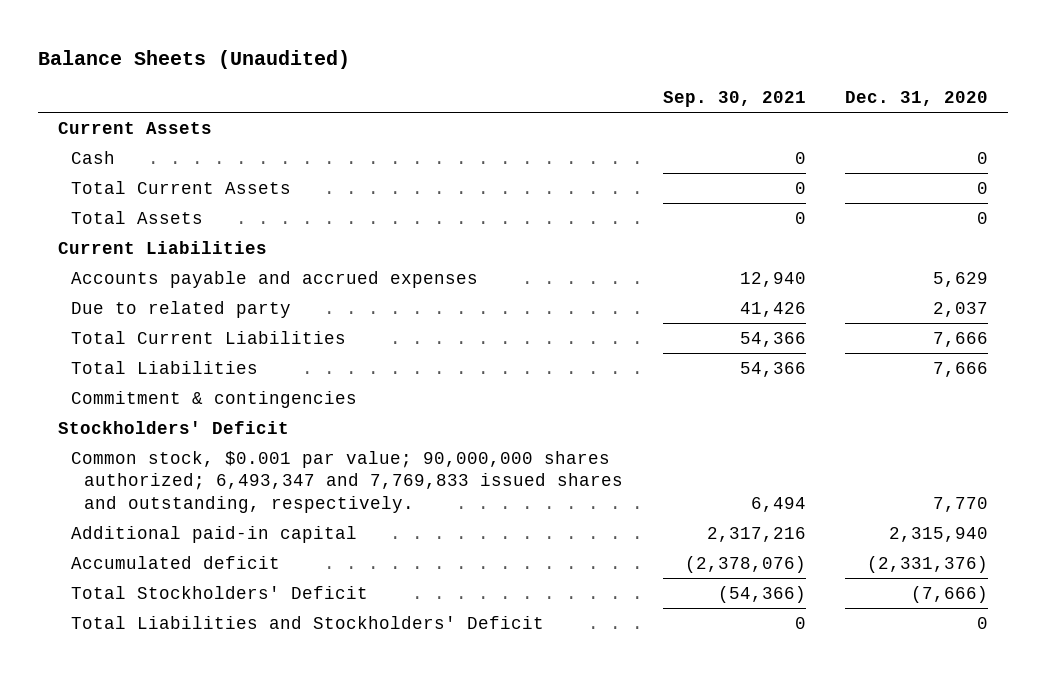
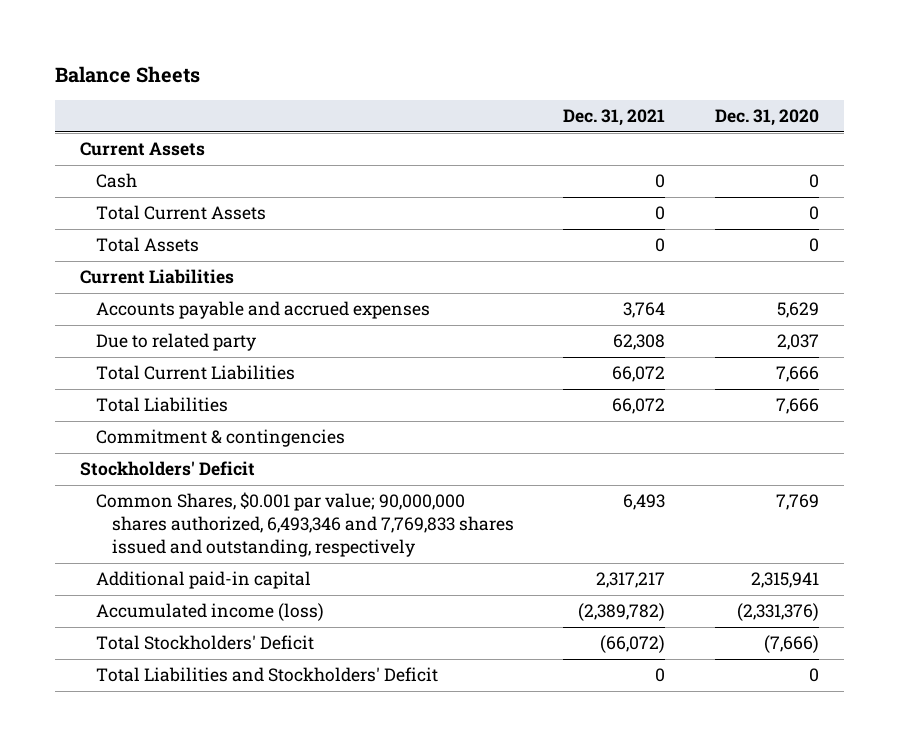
[37,50,350,70] Balance Sheets (Unaudited) -> [54,66,200,84] Balance Sheets
[662,91,806,108] Sep. 30, 2021 -> none
none -> [563,108,666,126] Dec. 31, 2021
[70,450,623,514] Common stock, $0.001 par value; 90,000,000 shares authorized; 6,493,347 and 7,769,833 issued shares and outstanding, respectively. -> [95,492,514,557] Common Shares, $0.001 par value; 90,000,000 shares authorized, 6,493,346 and 7,769,833 shares issued and outstanding, respectively
[933,497,989,513] 7,770 -> [775,494,819,511] 7,769
[889,526,989,542] 2,315,940 -> [750,572,819,589] 2,315,941
[70,555,280,569] Accumulated deficit -> [95,603,324,622] Accumulated income (loss)

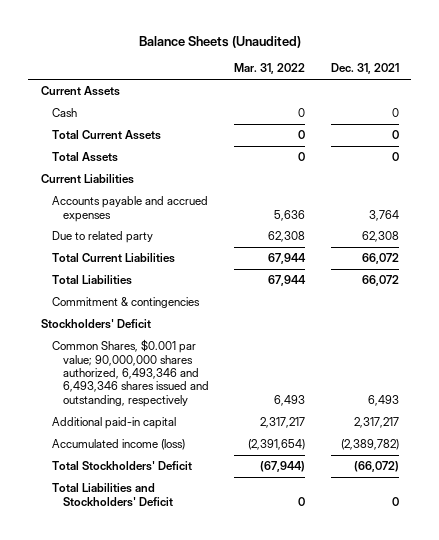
[54,66,200,84] Balance Sheets -> [138,35,301,48] Balance Sheets (Unaudited)
[714,108,819,126] Dec. 31, 2020 -> none
none -> [234,63,306,75] Mar. 31, 2022
[95,492,514,557] Common Shares, $0.001 par value; 90,000,000 shares authorized, 6,493,346 and 7,769,833 shares issued and outstanding, respectively -> [51,339,210,407] Common Shares, $0.001 par value; 90,000,000 shares authorized, 6,493,346 and 6,493,346 shares issued and outstanding, respectively

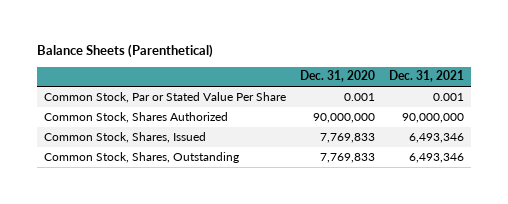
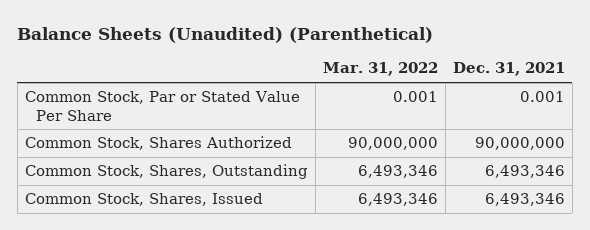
[37,44,214,59] Balance Sheets (Parenthetical) -> [17,26,434,43] Balance Sheets (Unaudited) (Parenthetical)
[299,70,375,83] Dec. 31, 2020 -> none
none -> [322,62,438,77] Mar. 31, 2022
[44,131,207,143] Common Stock, Shares, Issued -> [24,193,263,207] Common Stock, Shares, Issued

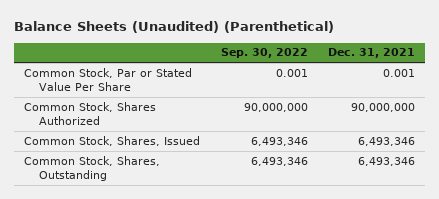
[322,62,438,77] Mar. 31, 2022 -> none
none -> [220,48,308,59] Sep. 30, 2022
[24,164,308,180] Common Stock, Shares, Outstanding -> [24,155,161,181] Common Stock, Shares, Outstanding

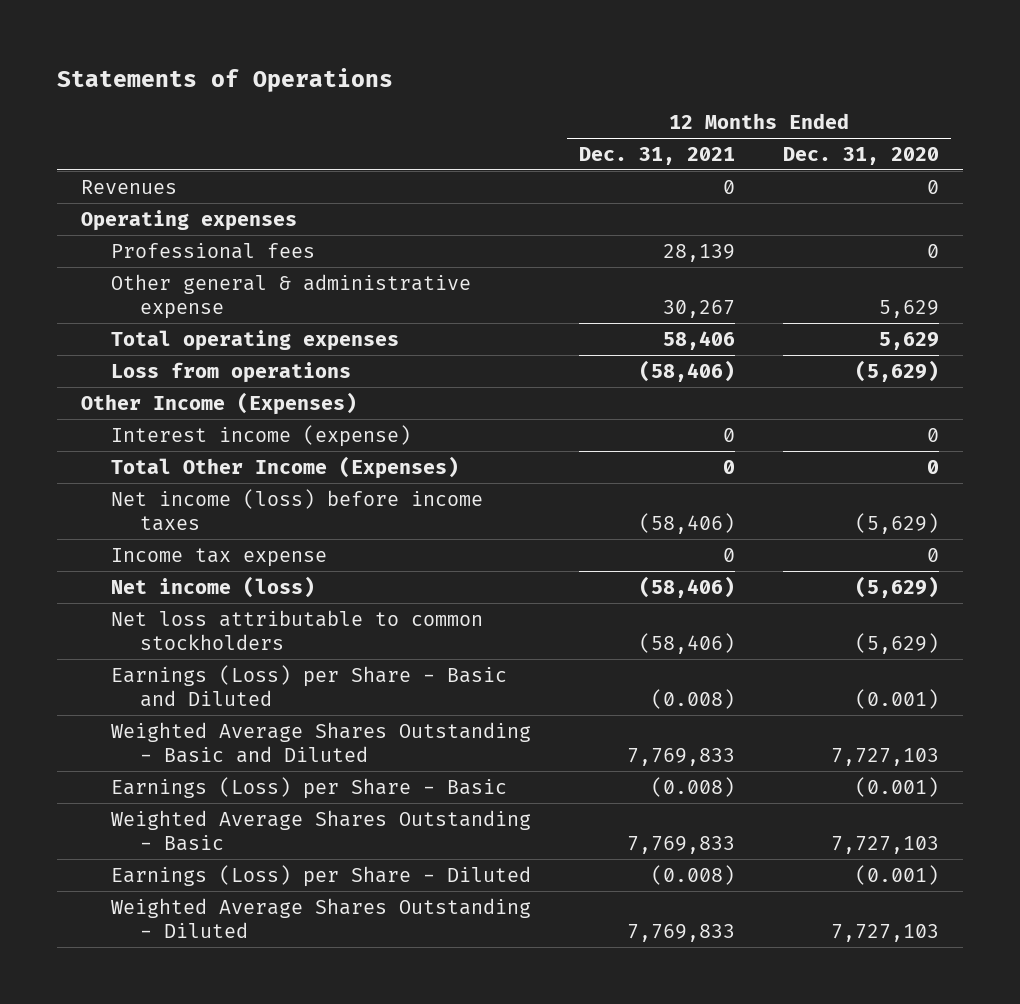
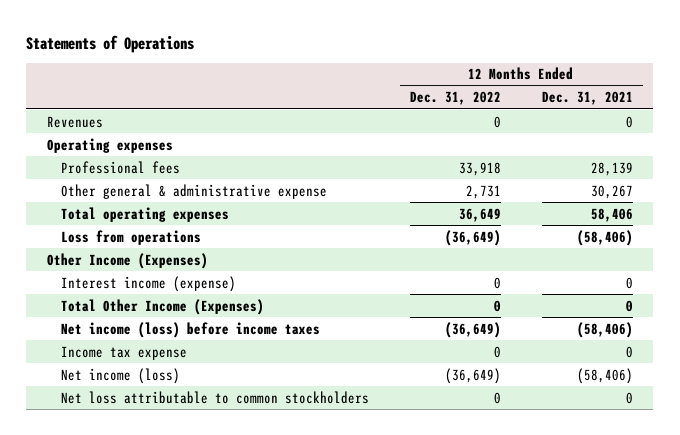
[782,146,939,165] Dec. 31, 2020 -> none
none -> [409,91,501,106] Dec. 31, 2022
[110,664,507,707] Earnings (Loss) per Share - Basic and Diluted -> none
[110,721,531,763] Weighted Average Shares Outstanding - Basic and Diluted -> none
[110,776,507,799] Earnings (Loss) per Share - Basic -> none
[110,809,531,851] Weighted Average Shares Outstanding - Basic -> none
[110,864,531,887] Earnings (Loss) per Share - Diluted -> none
[110,897,531,938] Weighted Average Shares Outstanding - Diluted -> none
[638,632,735,654] (58,406) -> [625,391,633,404] 0

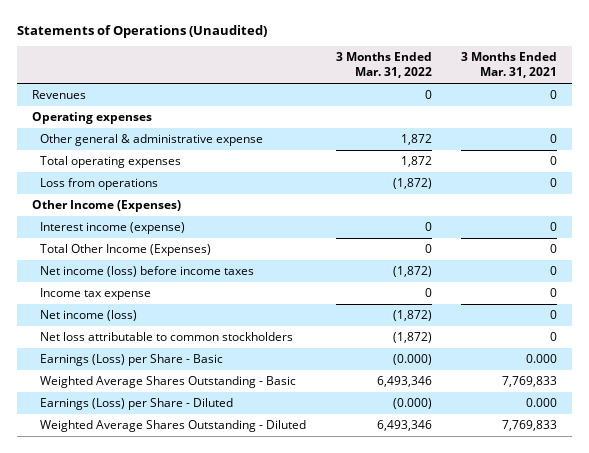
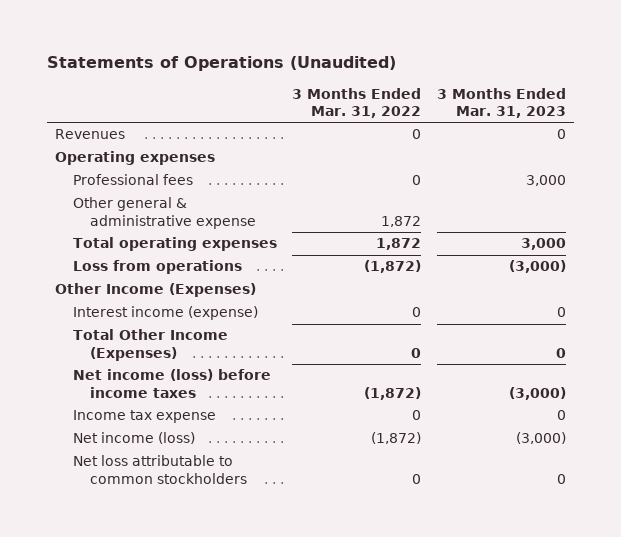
[461,52,558,78] 3 Months Ended Mar. 31, 2021 -> none
none -> [436,87,566,118] 3 Months Ended Mar. 31, 2023
none -> [72,174,193,186] Professional fees
[40,354,224,367] Earnings (Loss) per Share - Basic -> none
[40,376,297,389] Weighted Average Shares Outstanding - Basic -> none
[40,398,234,411] Earnings (Loss) per Share - Diluted -> none
[40,420,307,433] Weighted Average Shares Outstanding - Diluted -> none
[392,332,432,344] (1,872) -> [412,473,422,484] 0

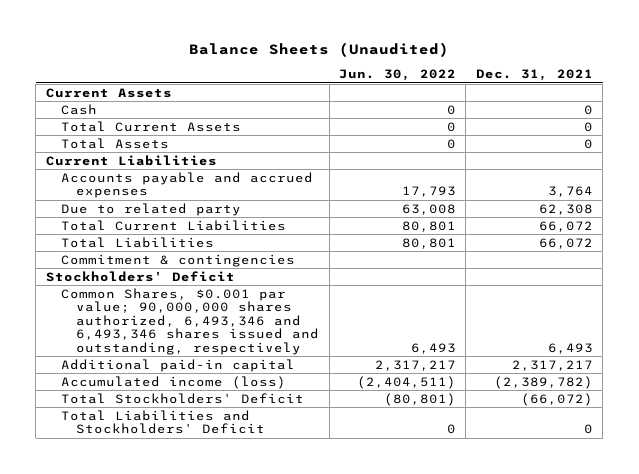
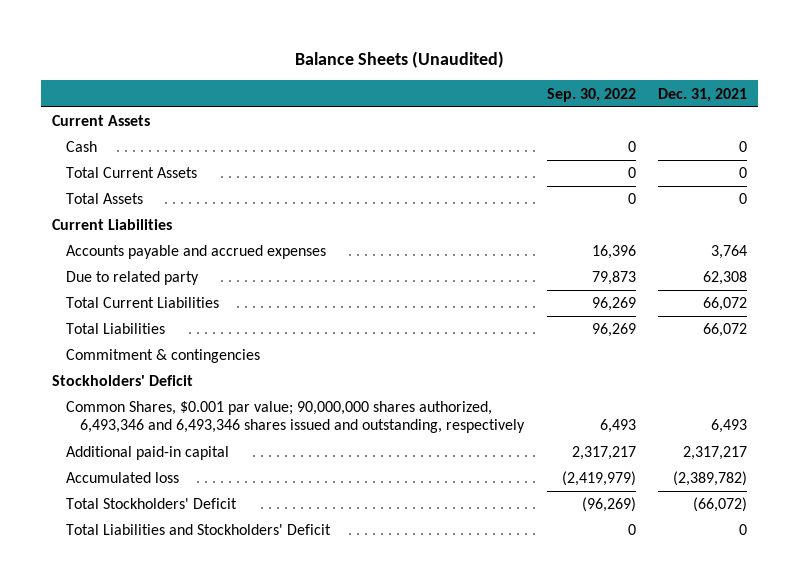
[339,69,457,82] Jun. 30, 2022 -> none
none -> [546,87,636,102] Sep. 30, 2022
[60,375,286,389] Accumulated income (loss) -> [66,472,180,484] Accumulated loss

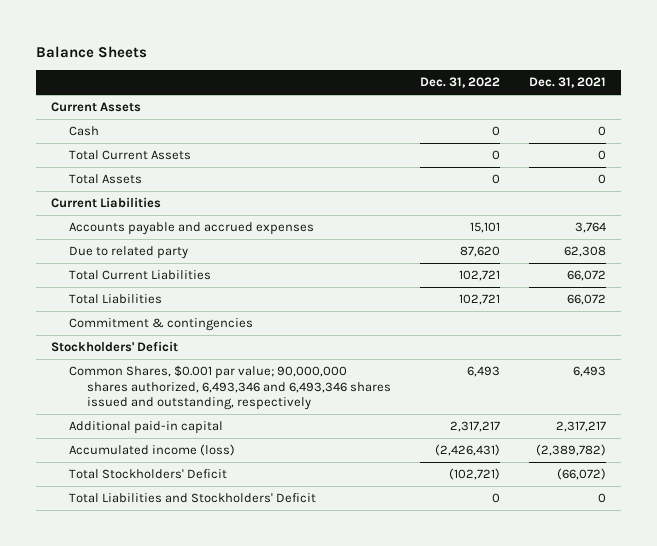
[294,51,504,69] Balance Sheets (Unaudited) -> [36,45,148,58] Balance Sheets
[546,87,636,102] Sep. 30, 2022 -> none
none -> [420,76,501,88] Dec. 31, 2022
[66,472,180,484] Accumulated loss -> [69,444,236,457] Accumulated income (loss)

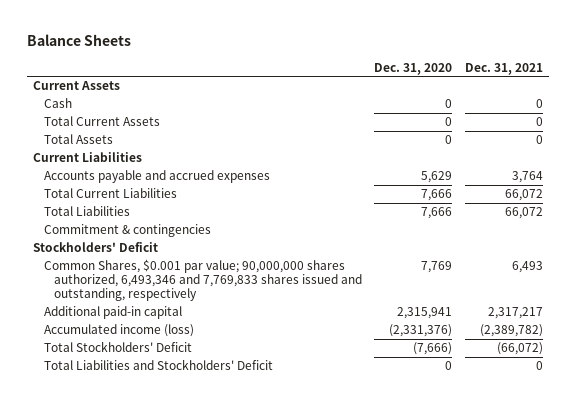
[420,76,501,88] Dec. 31, 2022 -> none
none -> [374,62,453,75] Dec. 31, 2020
[69,246,189,260] Due to related party -> none
[69,365,392,411] Common Shares, $0.001 par value; 90,000,000 shares authorized, 6,493,346 and 6,493,346 shares issued and outstanding, respectively -> [43,259,363,302] Common Shares, $0.001 par value; 90,000,000 shares authorized, 6,493,346 and 7,769,833 shares issued and outstanding, respectively

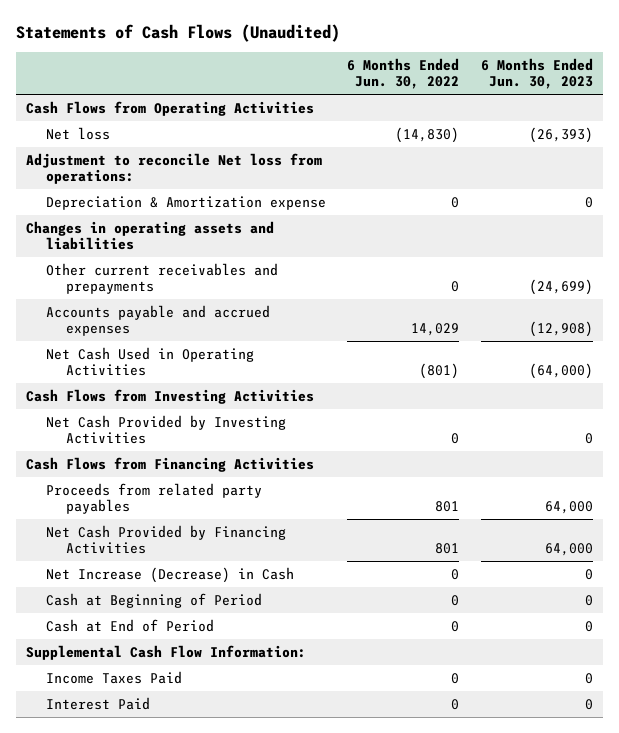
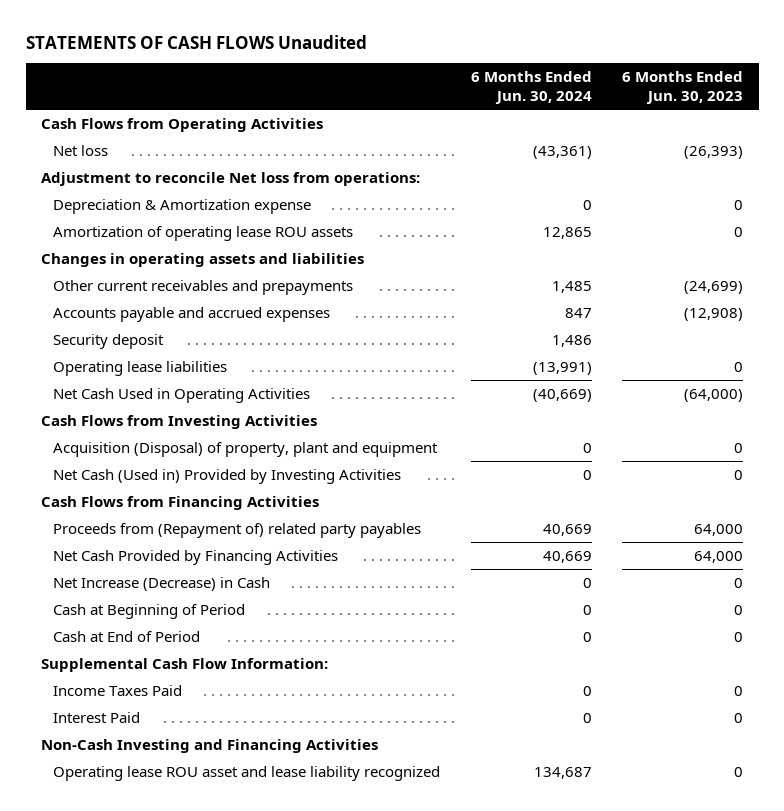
[15,23,340,42] Statements of Cash Flows (Unaudited) -> [25,34,367,49] STATEMENTS OF CASH FLOWS Unaudited
[347,57,460,90] 6 Months Ended Jun. 30, 2022 -> none
none -> [470,71,592,104] 6 Months Ended Jun. 30, 2024
none -> [53,225,354,241] Amortization of operating lease ROU assets
none -> [53,333,165,349] Security deposit
none -> [53,360,228,376] Operating lease liabilities
none -> [53,441,439,457] Acquisition (Disposal) of property, plant and equipment
[46,414,287,445] Net Cash Provided by Investing Activities -> [53,468,402,484] Net Cash (Used in) Provided by Investing Activities
[46,482,263,515] Proceeds from related party payables -> [53,522,422,538] Proceeds from (Repayment of) related party payables
none -> [40,738,378,753] Non-Cash Investing and Financing Activities
none -> [53,765,441,781] Operating lease ROU asset and lease liability recognized

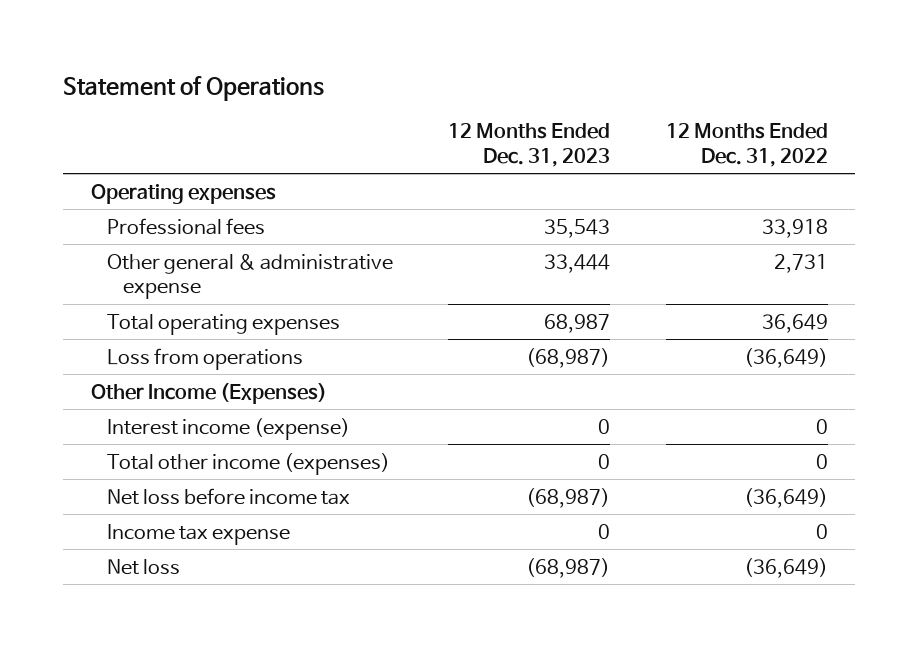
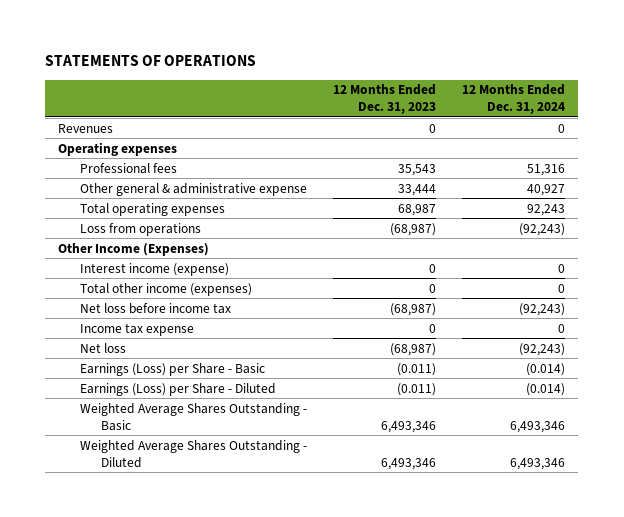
[63,75,325,101] Statement of Operations -> [45,55,257,67] STATEMENTS OF OPERATIONS
[665,122,828,167] 12 Months Ended Dec. 31, 2022 -> none
none -> [462,84,566,115] 12 Months Ended Dec. 31, 2024
none -> [58,123,114,133] Revenues
none -> [79,362,265,376] Earnings (Loss) per Share - Basic
none -> [79,382,276,396] Earnings (Loss) per Share - Diluted
none -> [79,402,307,431] Weighted Average Shares Outstanding - Basic
none -> [79,439,307,468] Weighted Average Shares Outstanding - Diluted

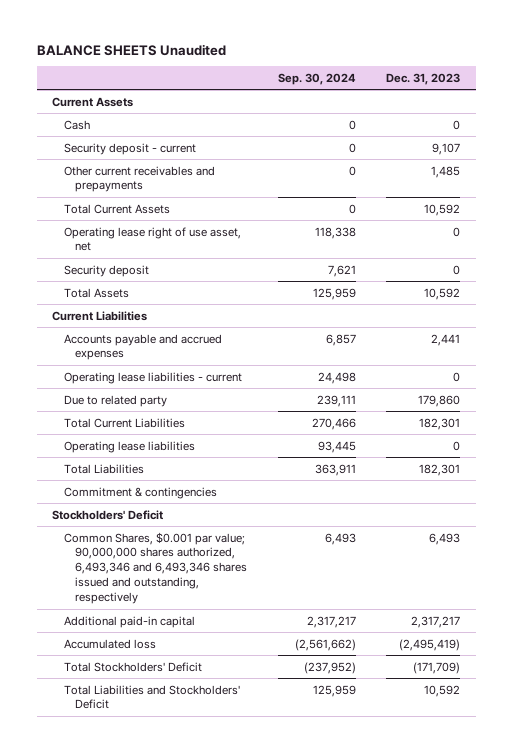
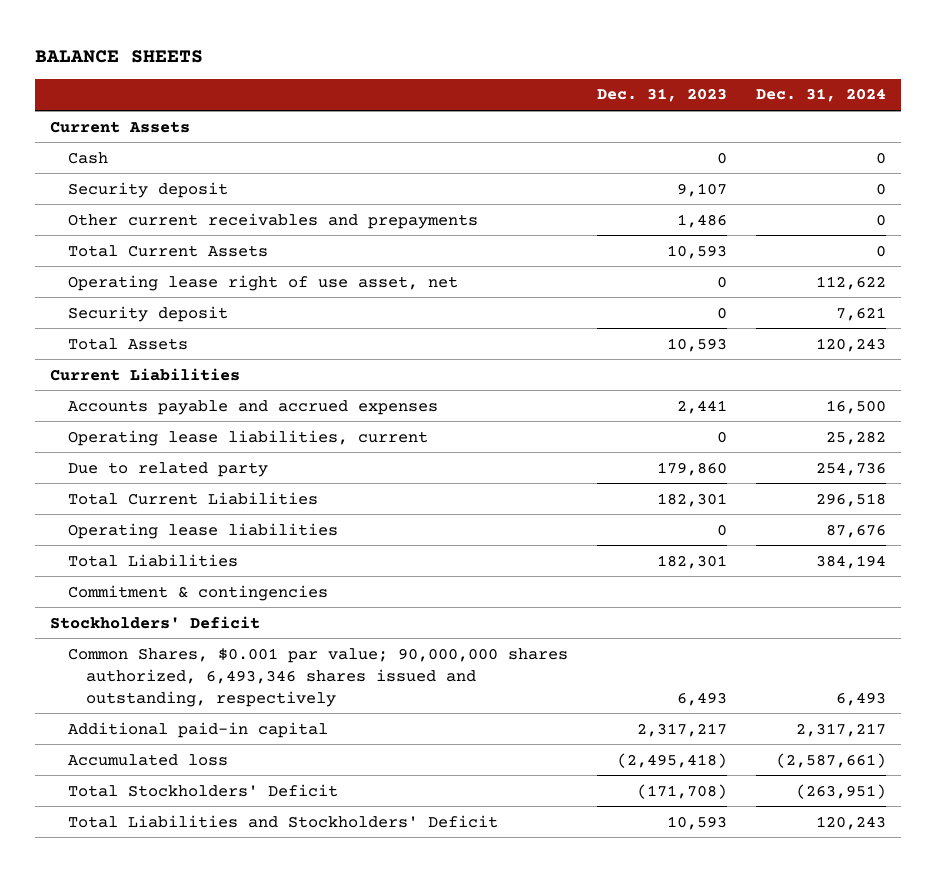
[36,43,226,56] BALANCE SHEETS Unaudited -> [35,49,204,63] BALANCE SHEETS
[277,72,356,85] Sep. 30, 2024 -> none
none -> [756,88,887,103] Dec. 31, 2024
[63,142,196,155] Security deposit - current -> [68,181,229,198] Security deposit
[431,165,461,178] 1,485 -> [677,213,728,228] 1,486
[424,203,461,216] 10,592 -> [667,244,728,259] 10,593
[424,287,461,300] 10,592 -> [667,337,728,352] 10,593
[63,371,242,384] Operating lease liabilities - current -> [68,429,429,446] Operating lease liabilities, current
[63,531,247,605] Common Shares, $0.001 par value; 90,000,000 shares authorized, 6,493,346 and 6,493,346 shares issued and outstanding, respectively -> [68,647,569,707] Common Shares, $0.001 par value; 90,000,000 shares authorized, 6,493,346 shares issued and outstanding, respectively
[399,638,461,651] (2,495,419) -> [617,752,728,768] (2,495,418)
[413,661,461,674] (171,709) -> [637,783,728,799] (171,708)
[424,684,461,697] 10,592 -> [667,815,728,830] 10,593

